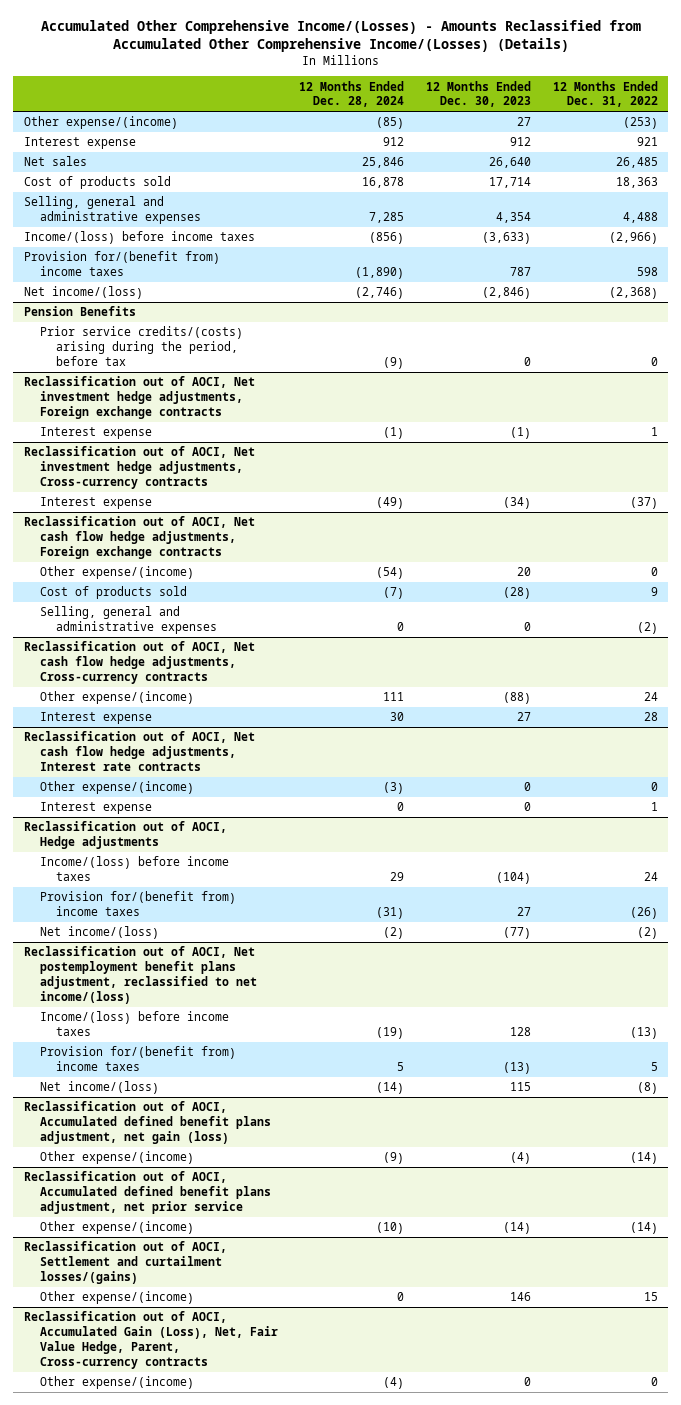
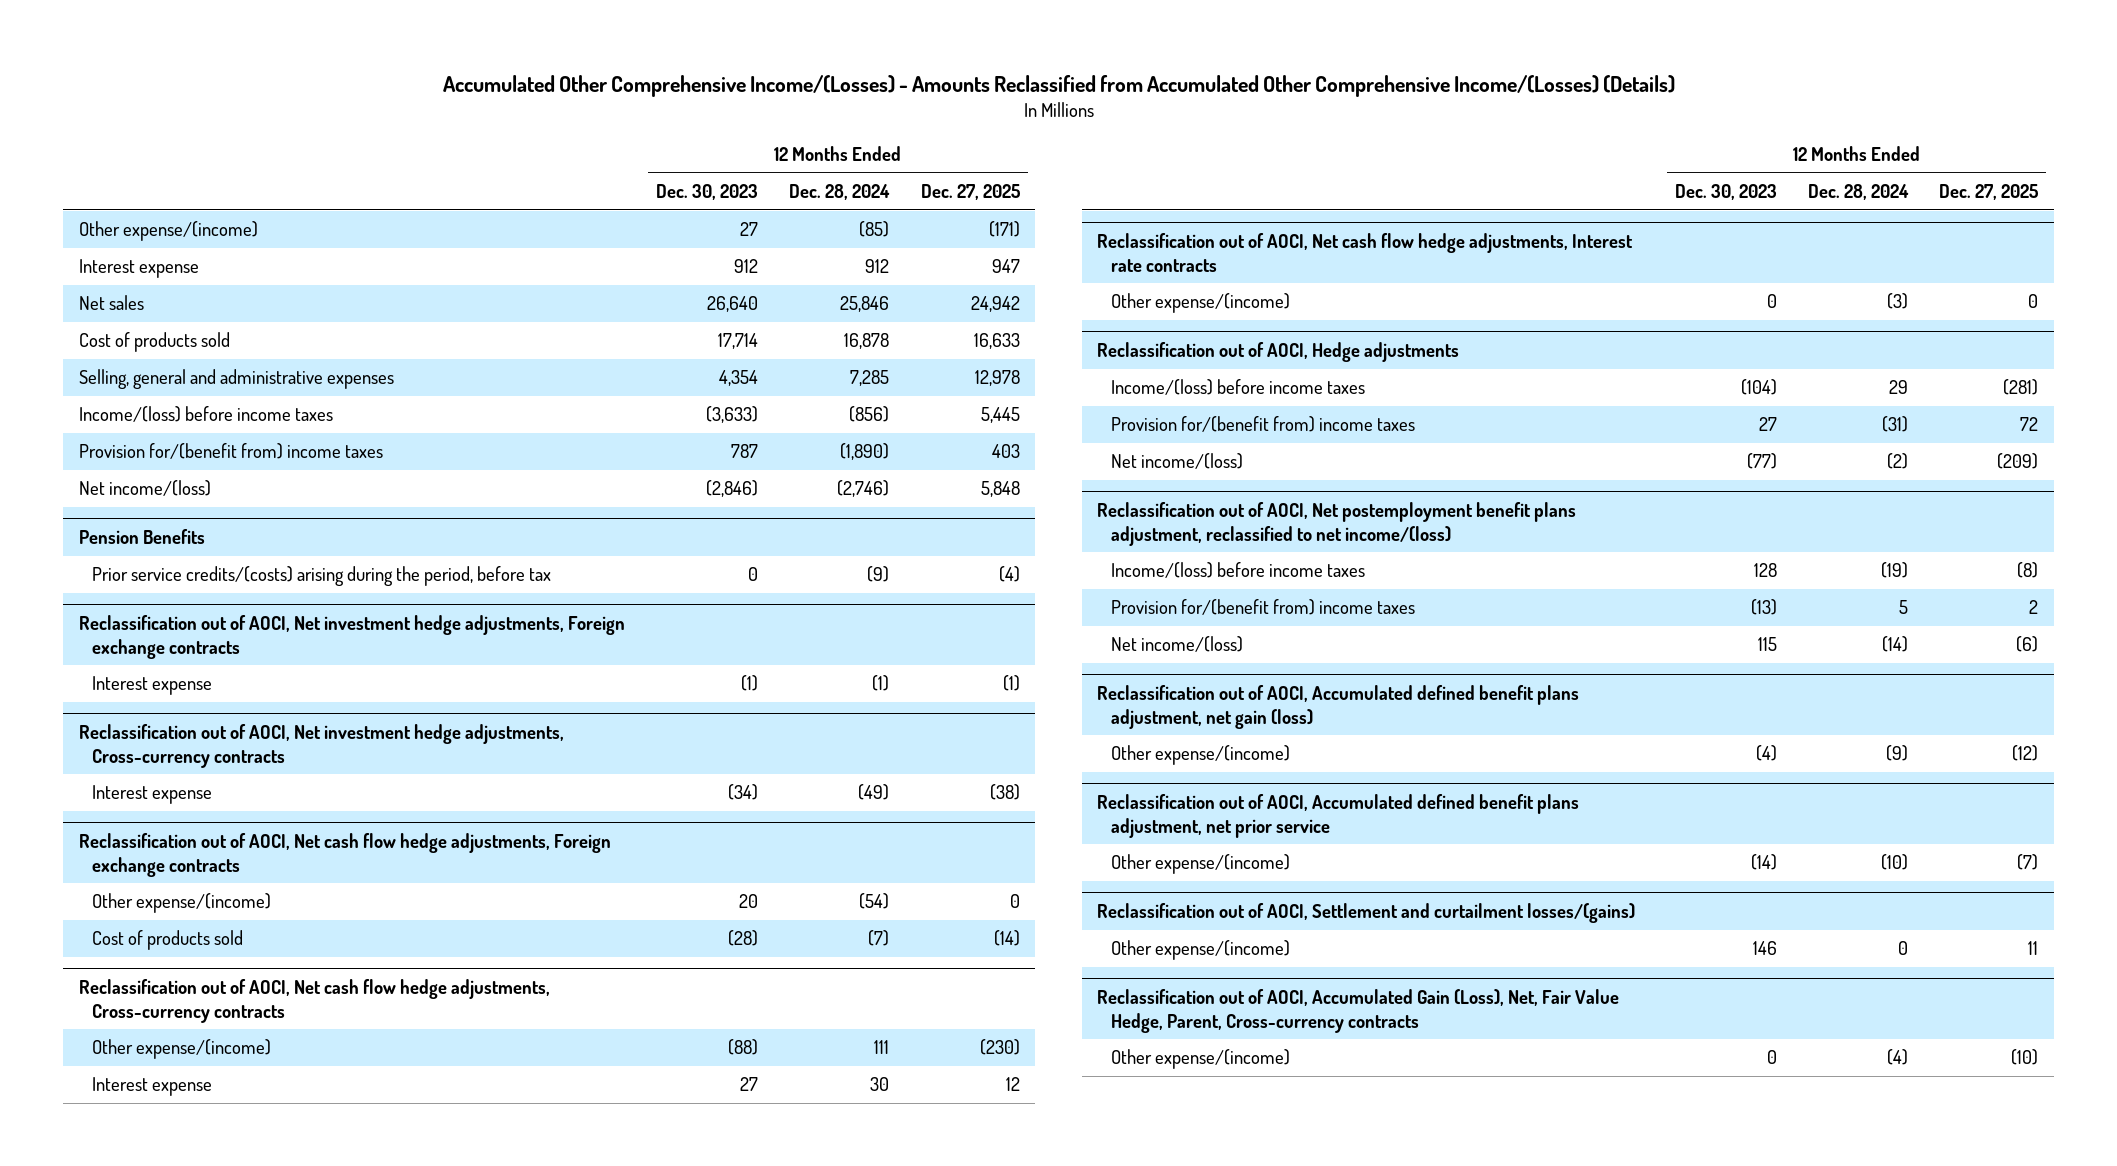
[552,80,658,108] 12 Months Ended Dec. 31, 2022 -> none
none -> [920,184,1020,201] Dec. 27, 2025
[39,606,218,635] Selling, general and administrative expenses -> none
[39,802,152,815] Interest expense -> none

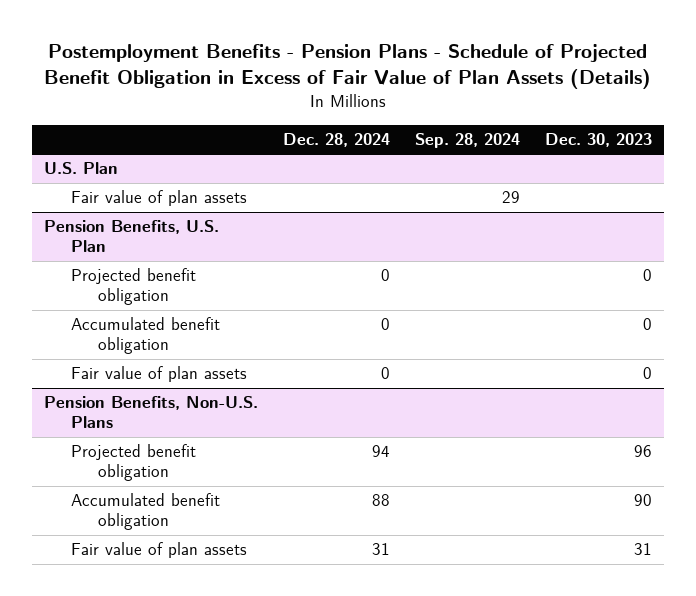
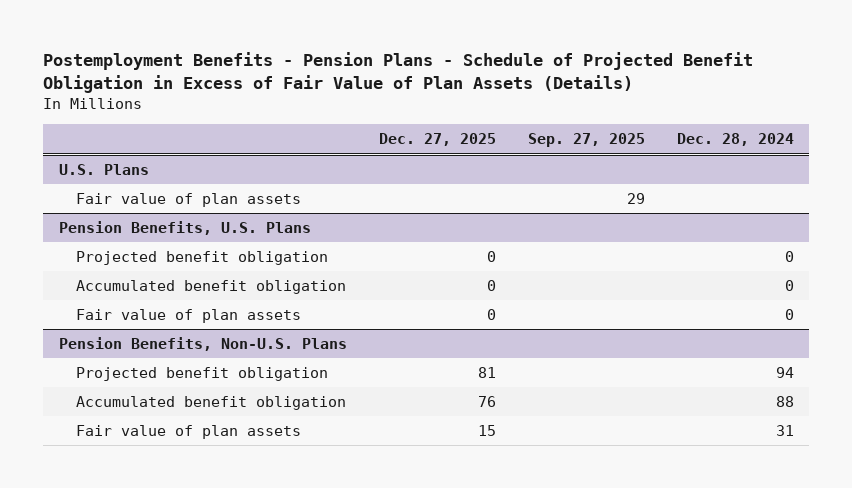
[415,132,521,148] Sep. 28, 2024 -> none
[544,132,652,147] Dec. 30, 2023 -> none
none -> [378,133,496,147] Dec. 27, 2025
none -> [527,133,645,148] Sep. 27, 2025
[44,162,119,175] U.S. Plan -> [58,164,149,176] U.S. Plans
[44,220,220,253] Pension Benefits, U.S. Plan -> [58,221,311,236] Pension Benefits, U.S. Plans

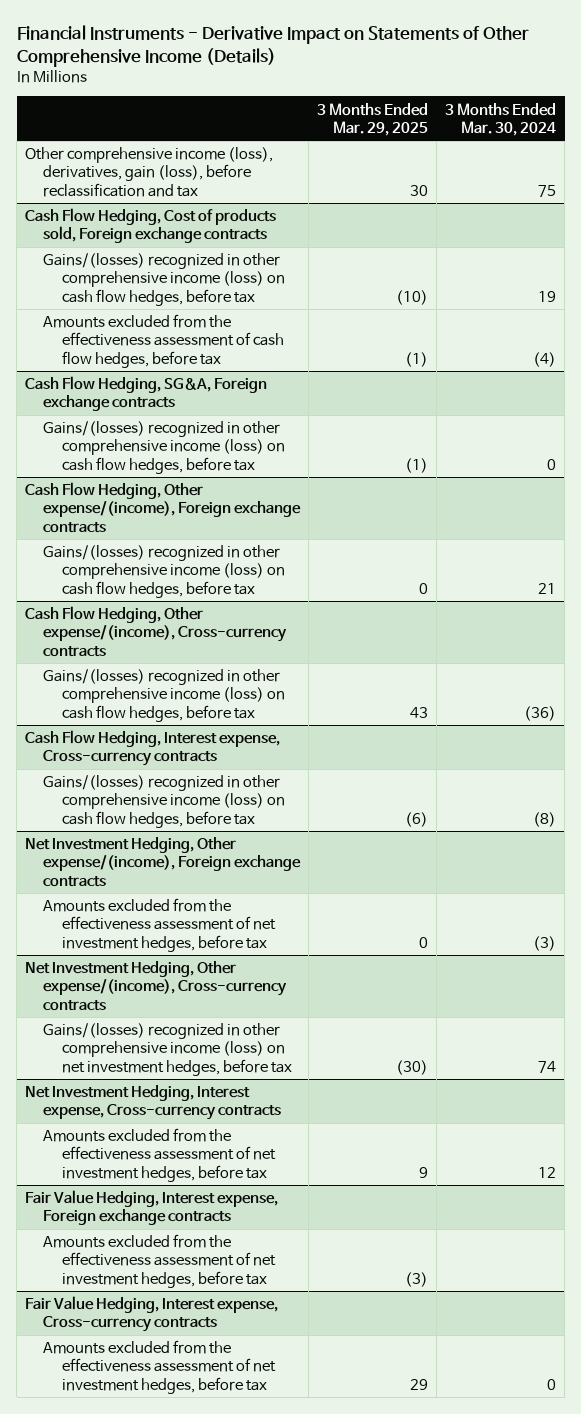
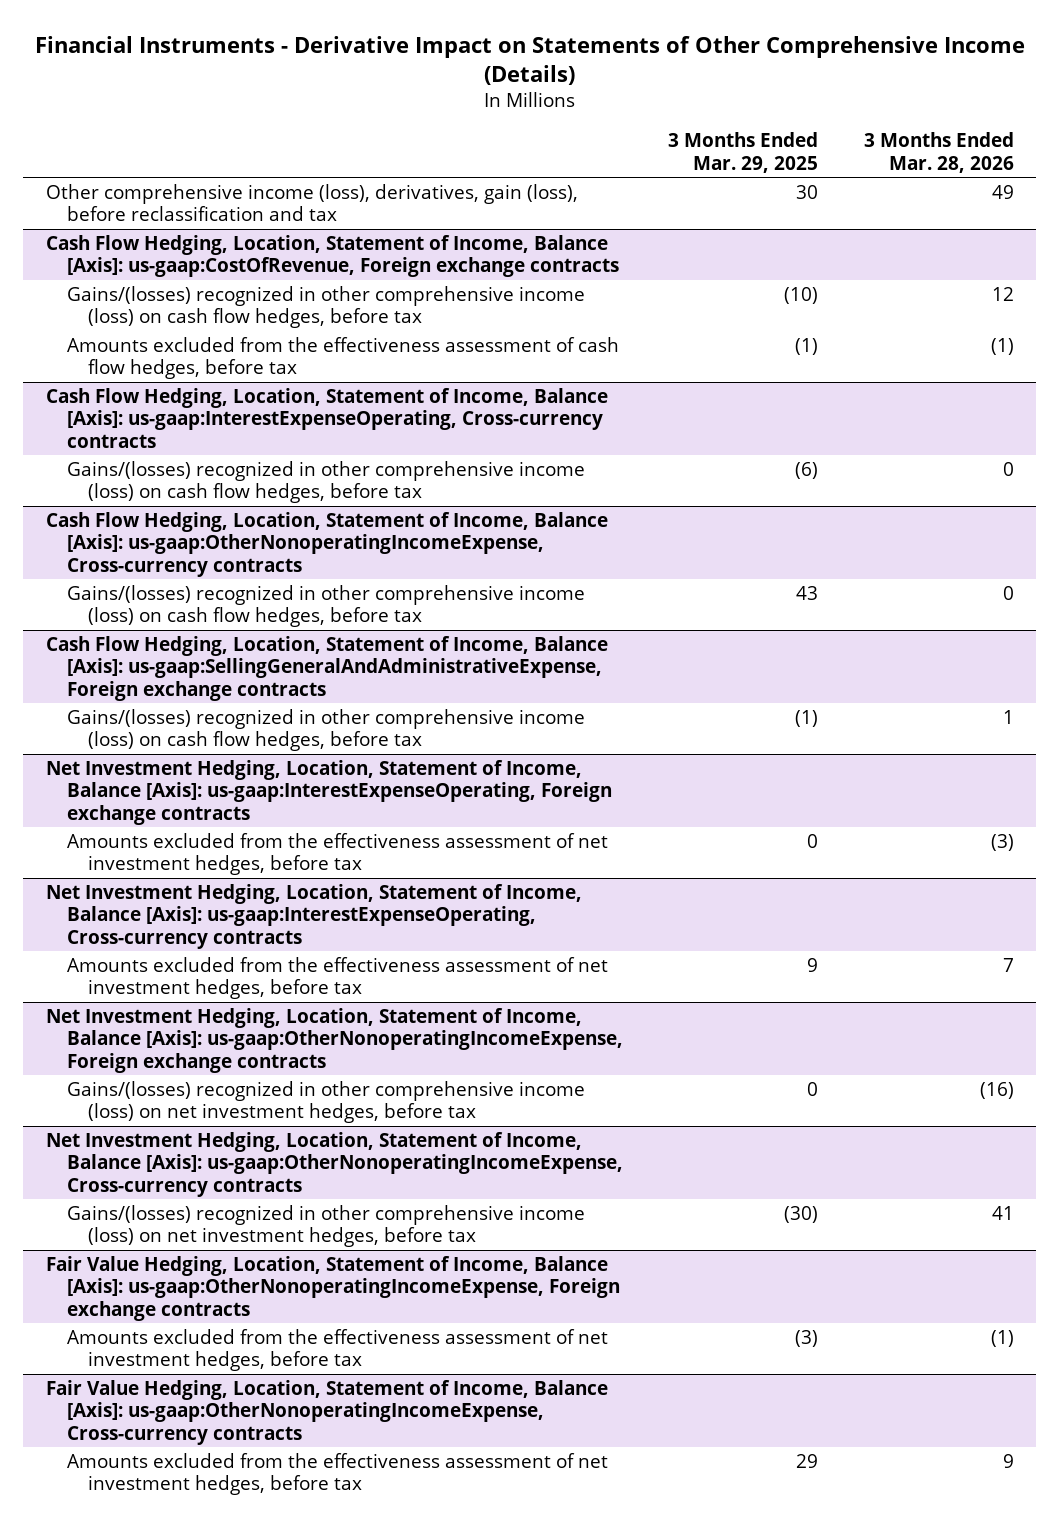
[445,102,557,136] 3 Months Ended Mar. 30, 2024 -> none
none -> [863,132,1014,173] 3 Months Ended Mar. 28, 2026
[25,208,277,244] Cash Flow Hedging, Cost of products sold, Foreign exchange contracts -> none
none -> [46,234,619,278] Cash Flow Hedging, Location, Statement of Income, Balance [Axis]: us-gaap:CostOfRevenue, Foreign exchange contracts
[25,376,268,412] Cash Flow Hedging, SG&A, Foreign exchange contracts -> none
[43,421,285,474] Gains/(losses) recognized in other comprehensive income (loss) on cash flow hedges, before tax -> none
[25,482,302,533] Cash Flow Hedging, Other expense/(income), Foreign exchange contracts -> none
[43,545,285,598] Gains/(losses) recognized in other comprehensive income (loss) on cash flow hedges, before tax -> none
[25,606,288,657] Cash Flow Hedging, Other expense/(income), Cross-currency contracts -> none
[43,669,285,722] Gains/(losses) recognized in other comprehensive income (loss) on cash flow hedges, before tax -> none
[25,730,281,767] Cash Flow Hedging, Interest expense, Cross-currency contracts -> none
none -> [46,387,609,448] Cash Flow Hedging, Location, Statement of Income, Balance [Axis]: us-gaap:InterestExpenseOperating, Cross-currency contracts
[25,837,302,887] Net Investment Hedging, Other expense/(income), Foreign exchange contracts -> none
none -> [46,511,609,577] Cash Flow Hedging, Location, Statement of Income, Balance [Axis]: us-gaap:OtherNonoperatingIncomeExpense, Cross-currency contracts
none -> [66,584,585,628] Gains/(losses) recognized in other comprehensive income (loss) on cash flow hedges, before tax
none -> [46,635,609,701] Cash Flow Hedging, Location, Statement of Income, Balance [Axis]: us-gaap:SellingGeneralAndAdministrativeExpense, Foreign exchange contracts
none -> [66,708,585,752] Gains/(losses) recognized in other comprehensive income (loss) on cash flow hedges, before tax
none -> [46,759,612,825] Net Investment Hedging, Location, Statement of Income, Balance [Axis]: us-gaap:InterestExpenseOperating, Foreign exchange contracts
[25,961,288,1011] Net Investment Hedging, Other expense/(income), Cross-currency contracts -> none
[43,1023,292,1076] Gains/(losses) recognized in other comprehensive income (loss) on net investment hedges, before tax -> none
[25,1085,282,1121] Net Investment Hedging, Interest expense, Cross-currency contracts -> none
none -> [46,883,583,949] Net Investment Hedging, Location, Statement of Income, Balance [Axis]: us-gaap:InterestExpenseOperating, Cross-currency contracts
[25,1190,279,1226] Fair Value Hedging, Interest expense, Foreign exchange contracts -> none
none -> [46,1007,623,1073] Net Investment Hedging, Location, Statement of Income, Balance [Axis]: us-gaap:OtherNonoperatingIncomeExpense, Foreign exchange contracts
none -> [66,1080,585,1124] Gains/(losses) recognized in other comprehensive income (loss) on net investment hedges, before tax
none -> [46,1131,623,1197] Net Investment Hedging, Location, Statement of Income, Balance [Axis]: us-gaap:OtherNonoperatingIncomeExpense, Cross-currency contracts
none -> [66,1204,585,1248] Gains/(losses) recognized in other comprehensive income (loss) on net investment hedges, before tax
none -> [46,1255,620,1321] Fair Value Hedging, Location, Statement of Income, Balance [Axis]: us-gaap:OtherNonoperatingIncomeExpense, Foreign exchange contracts
[25,1296,279,1333] Fair Value Hedging, Interest expense, Cross-currency contracts -> none
none -> [46,1379,609,1445] Fair Value Hedging, Location, Statement of Income, Balance [Axis]: us-gaap:OtherNonoperatingIncomeExpense, Cross-currency contracts

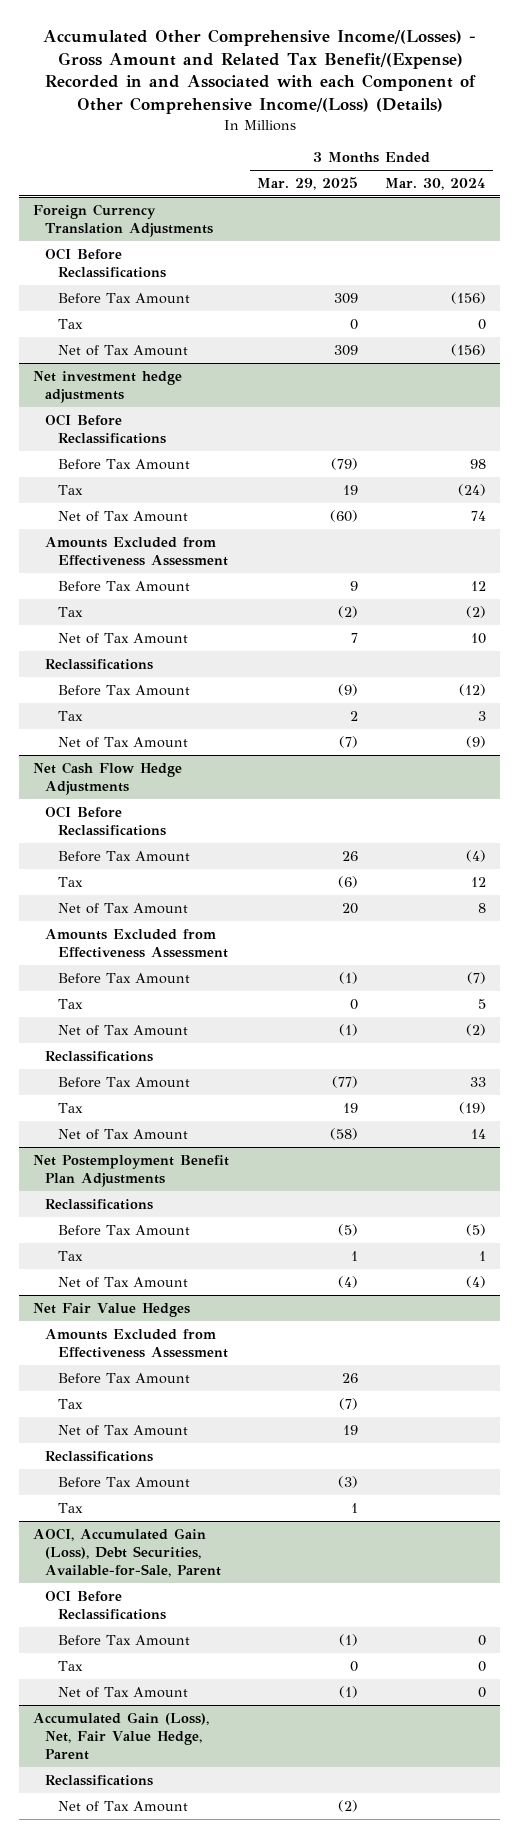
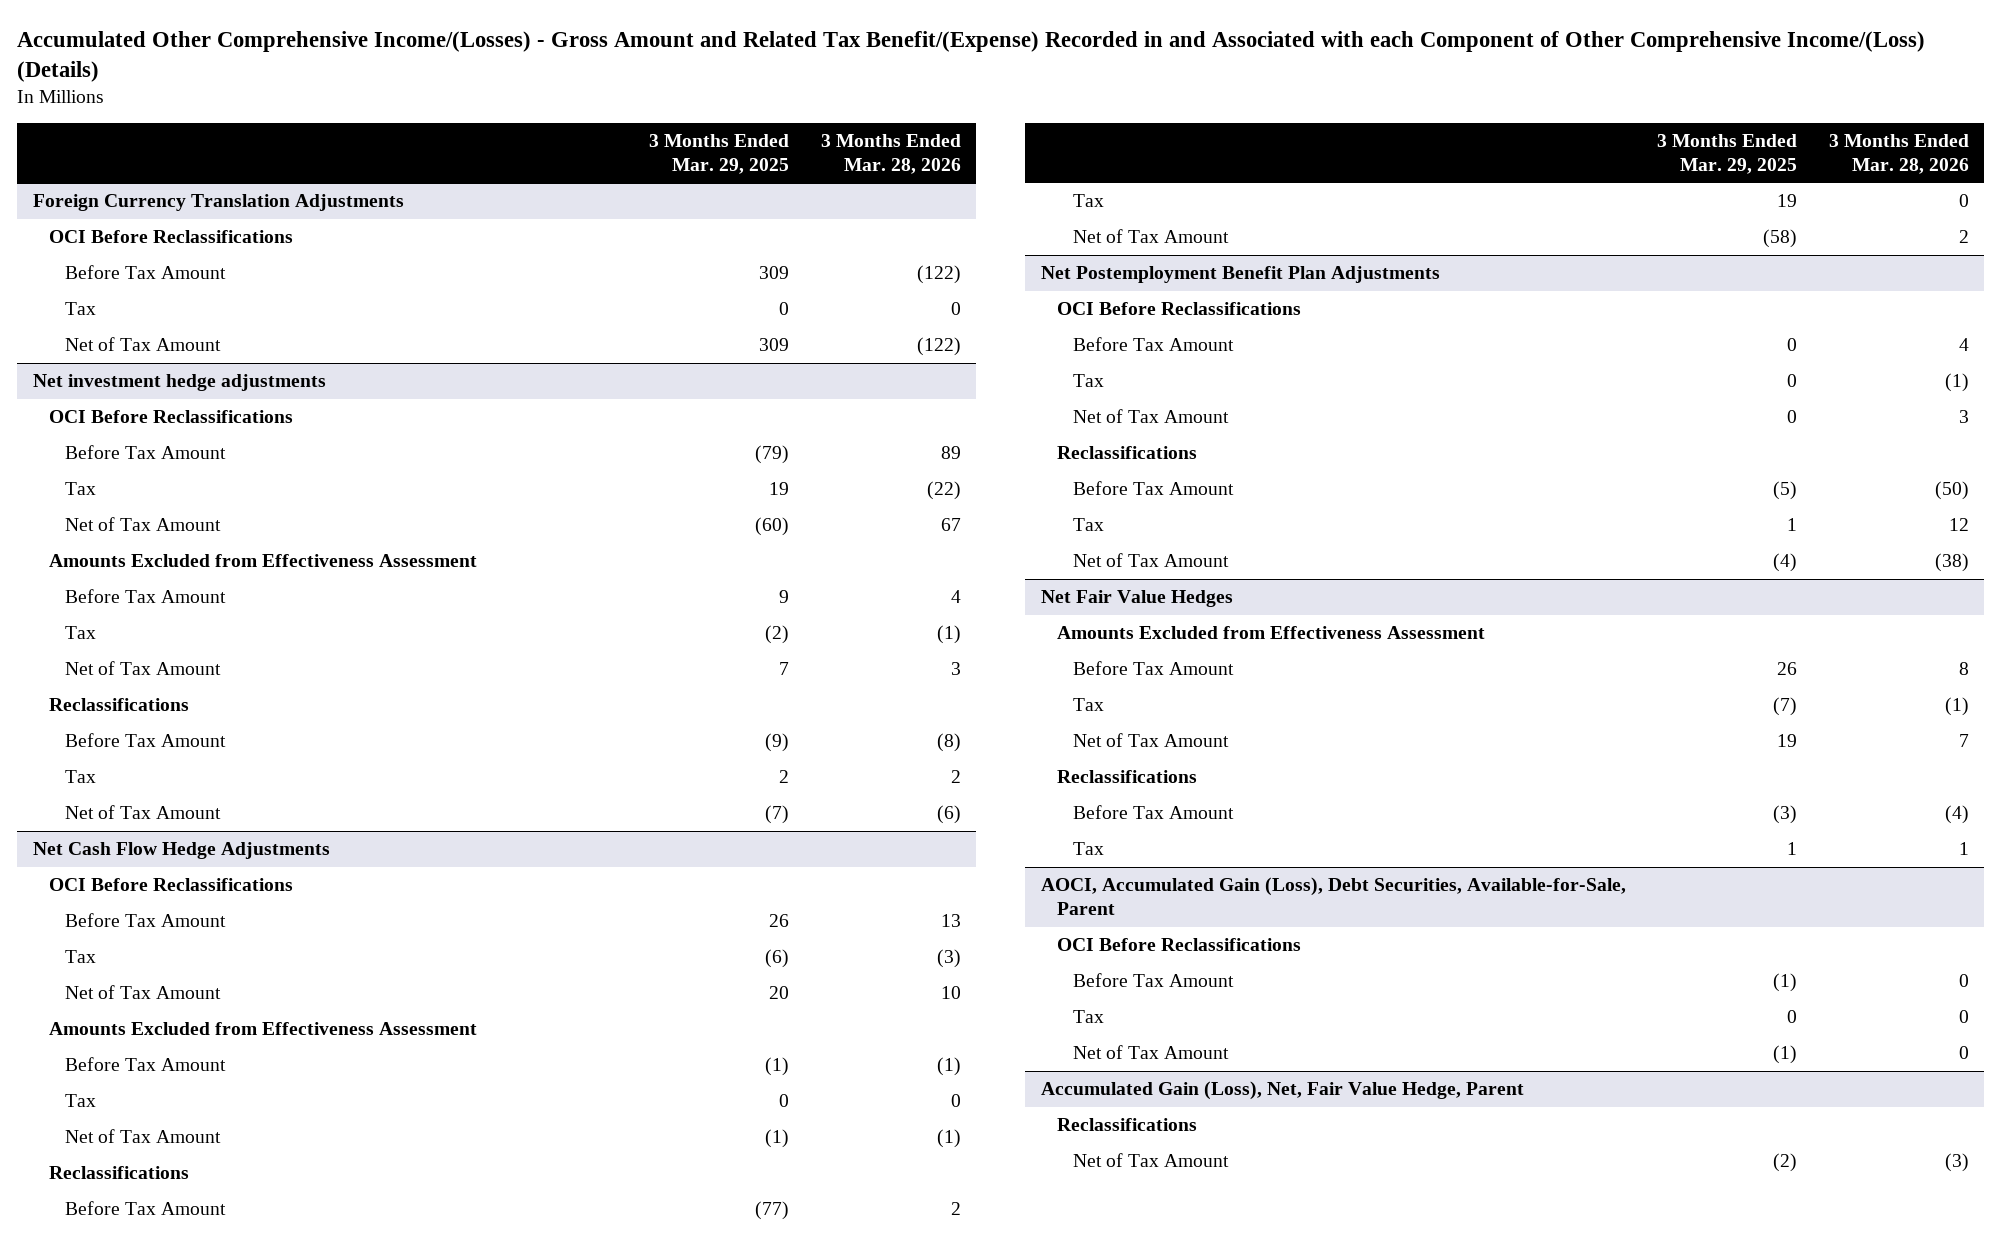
[385,178,487,191] Mar. 30, 2024 -> none
none -> [820,134,961,174] 3 Months Ended Mar. 28, 2026
none -> [1056,302,1301,316] OCI Before Reclassifications
none -> [1072,337,1234,352] Before Tax Amount
none -> [1072,374,1104,388] Tax
none -> [1072,409,1229,424] Net of Tax Amount

